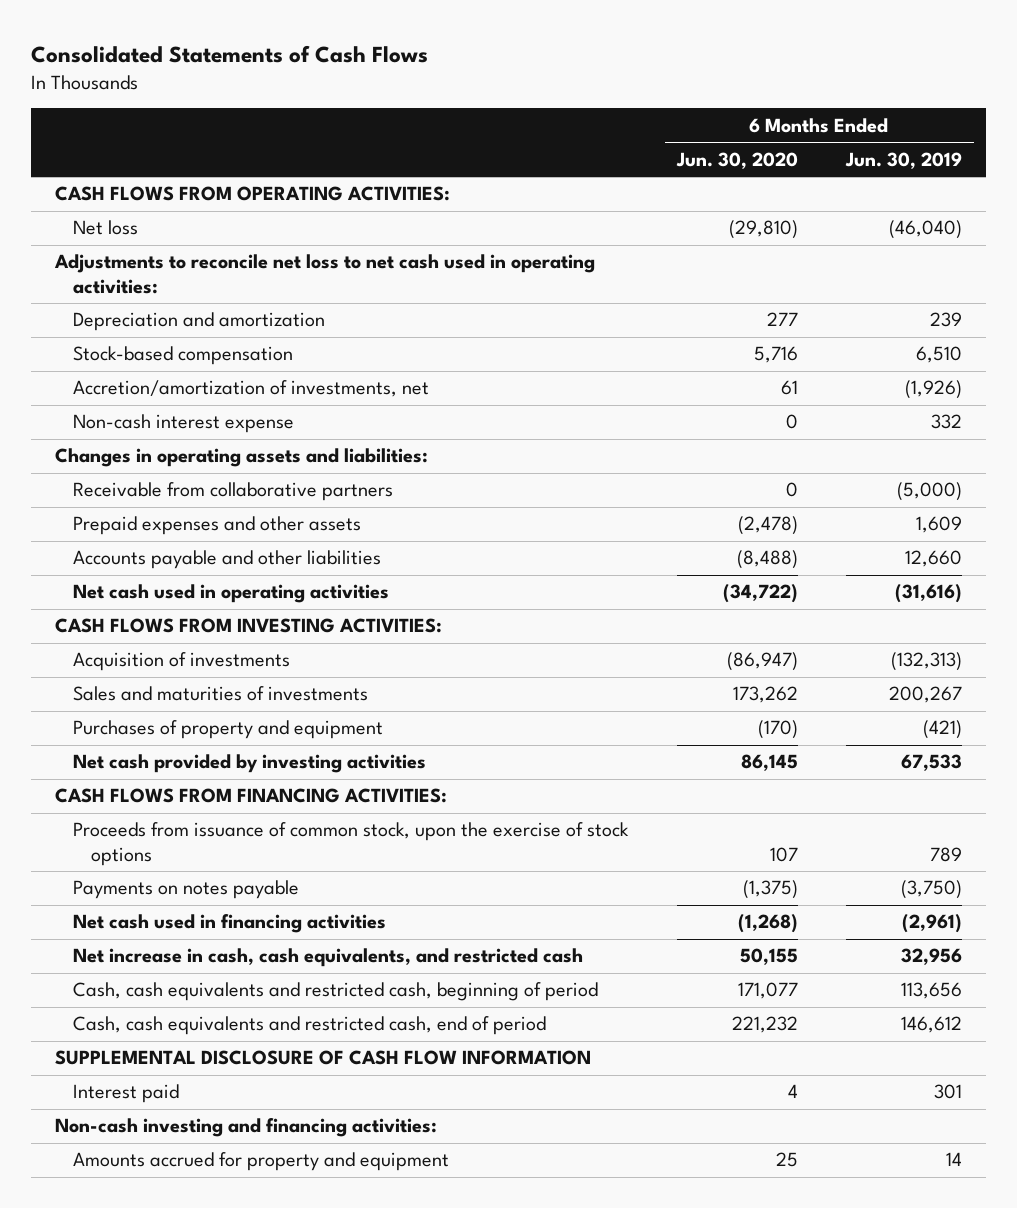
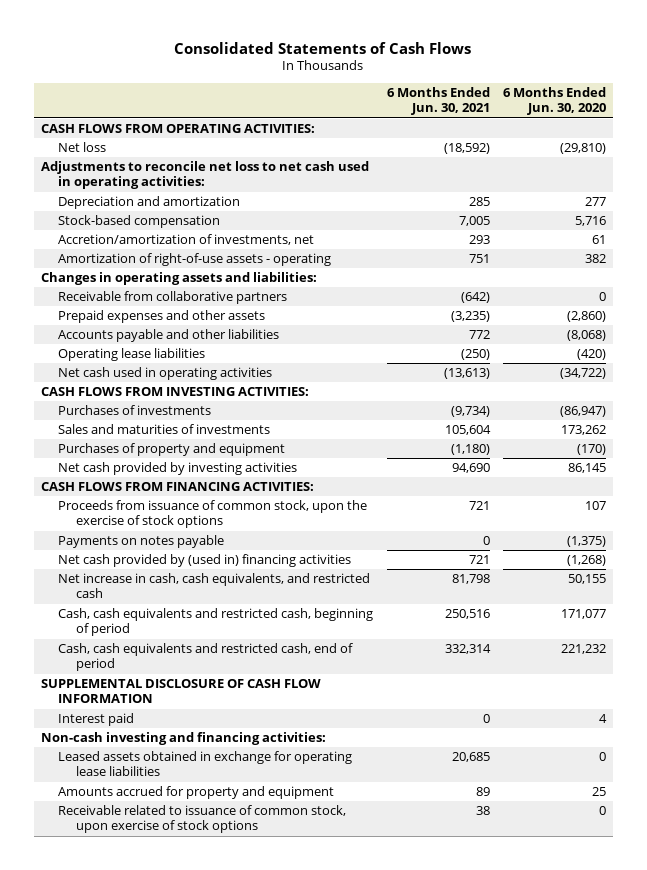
[844,151,962,169] Jun. 30, 2019 -> none
none -> [386,87,490,116] 6 Months Ended Jun. 30, 2021
[73,414,295,434] Non-cash interest expense -> none
none -> [58,253,332,267] Amortization of right-of-use assets - operating
[737,516,798,536] (2,478) -> [567,311,607,323] (2,860)
[736,550,798,570] (8,488) -> [567,330,607,342] (8,068)
none -> [58,348,206,362] Operating lease liabilities
[73,652,291,672] Acquisition of investments -> [58,405,212,416] Purchases of investments
[73,914,387,934] Net cash used in financing activities -> [58,554,352,568] Net cash provided by (used in) financing activities
none -> [58,751,353,777] Leased assets obtained in exchange for operating lease liabilities
none -> [58,805,347,834] Receivable related to issuance of common stock, upon exercise of stock options

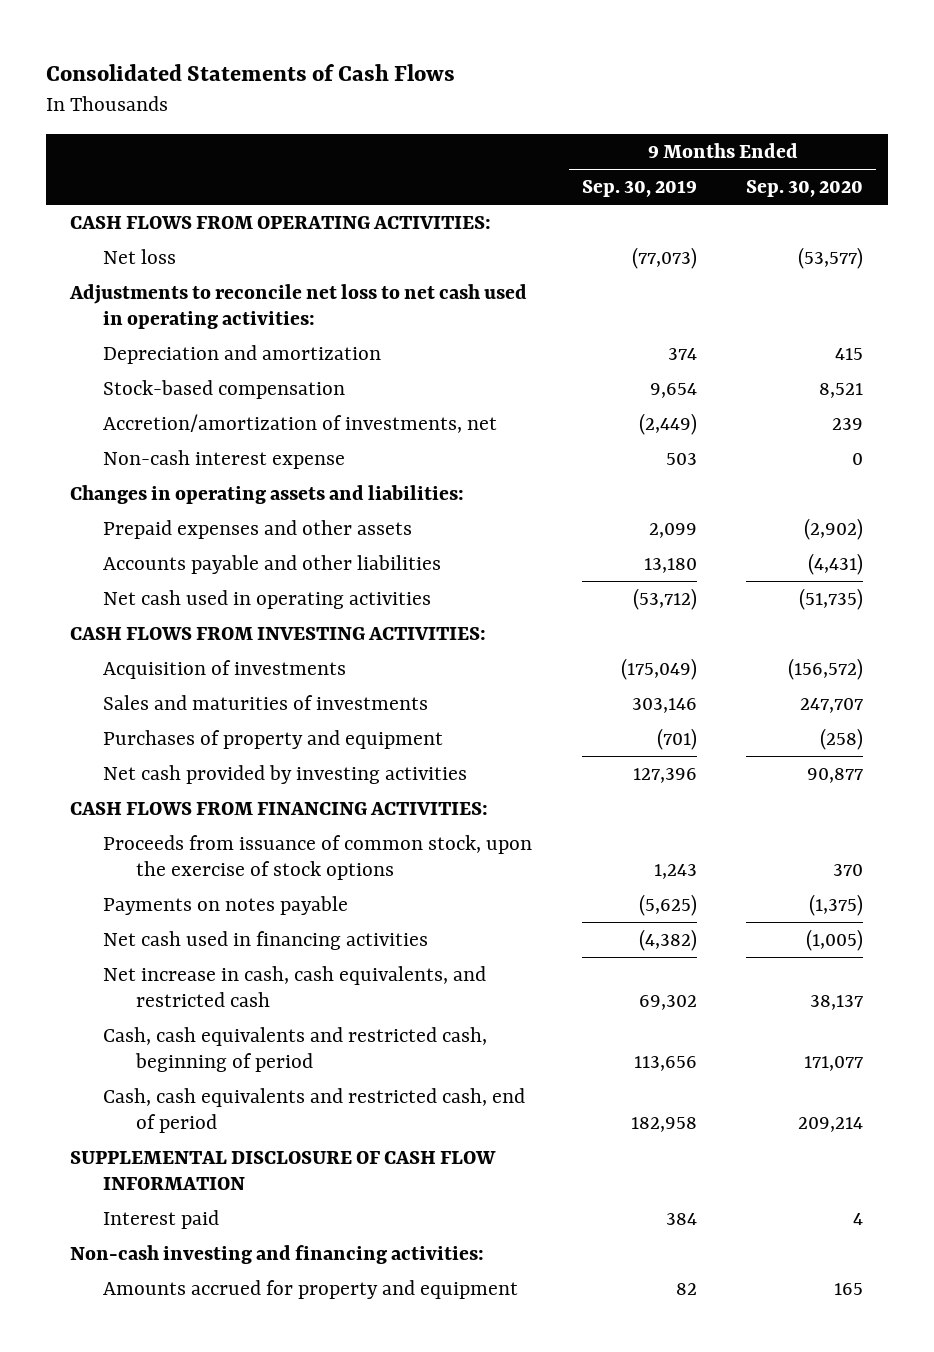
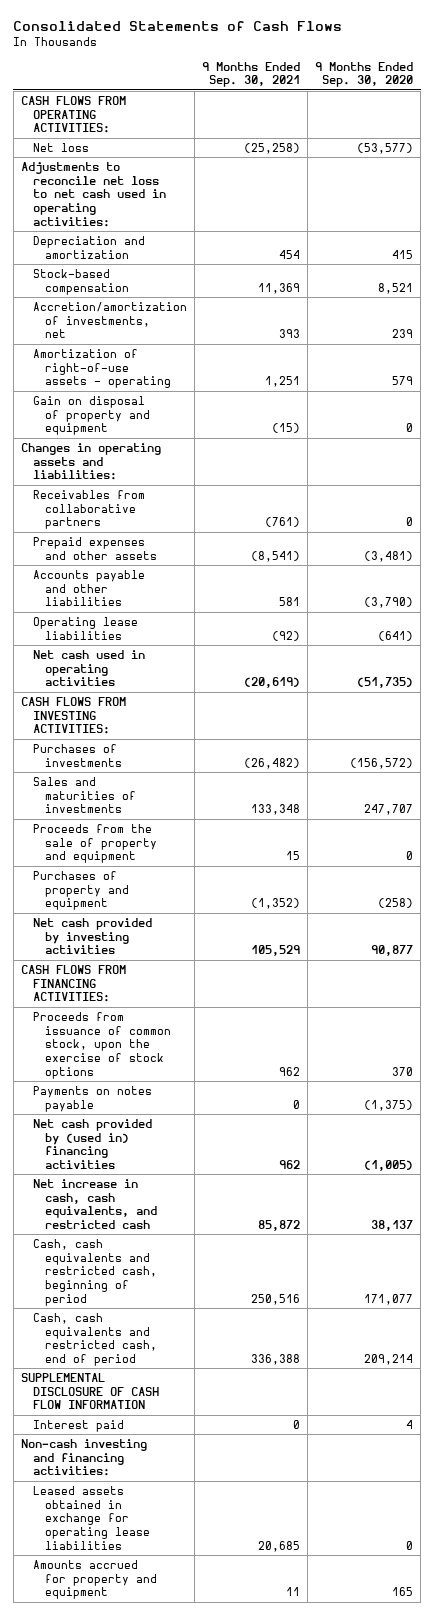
[581,180,697,198] Sep. 30, 2019 -> none
none -> [202,61,301,88] 9 Months Ended Sep. 30, 2021
[103,449,346,469] Non-cash interest expense -> none
none -> [33,348,172,389] Amortization of right-of-use assets - operating
none -> [33,395,151,436] Gain on disposal of property and equipment
none -> [33,489,146,530] Receivables from collaborative partners
[804,517,864,540] (2,902) -> [364,550,414,562] (3,481)
[808,552,864,575] (4,431) -> [364,597,414,609] (3,790)
none -> [33,616,139,640] Operating lease liabilities
[103,659,347,679] Acquisition of investments -> [33,743,123,767] Purchases of investments
none -> [33,823,158,864] Proceeds from the sale of property and equipment
[103,930,429,950] Net cash used in financing activities -> [33,1118,153,1169] Net cash provided by (used in) financing activities
none -> [33,1485,151,1550] Leased assets obtained in exchange for operating lease liabilities

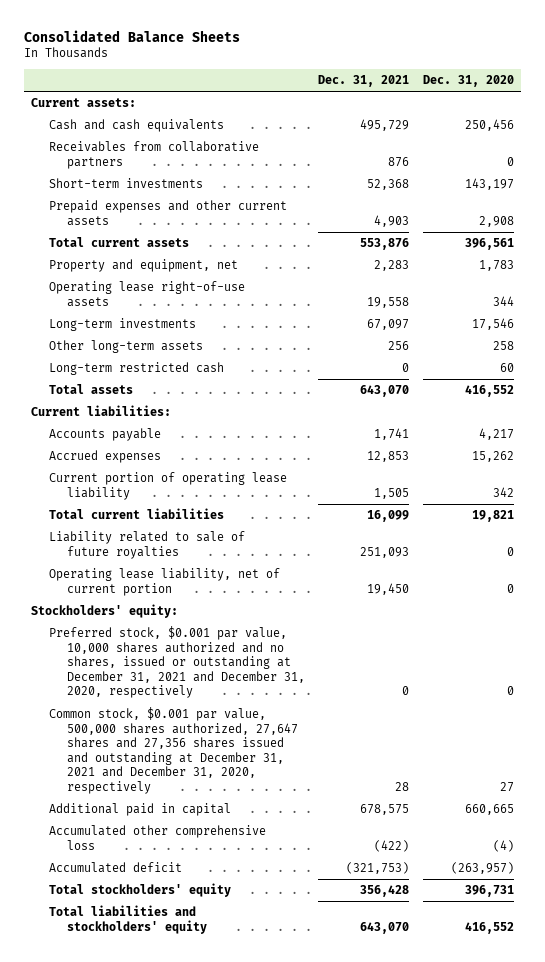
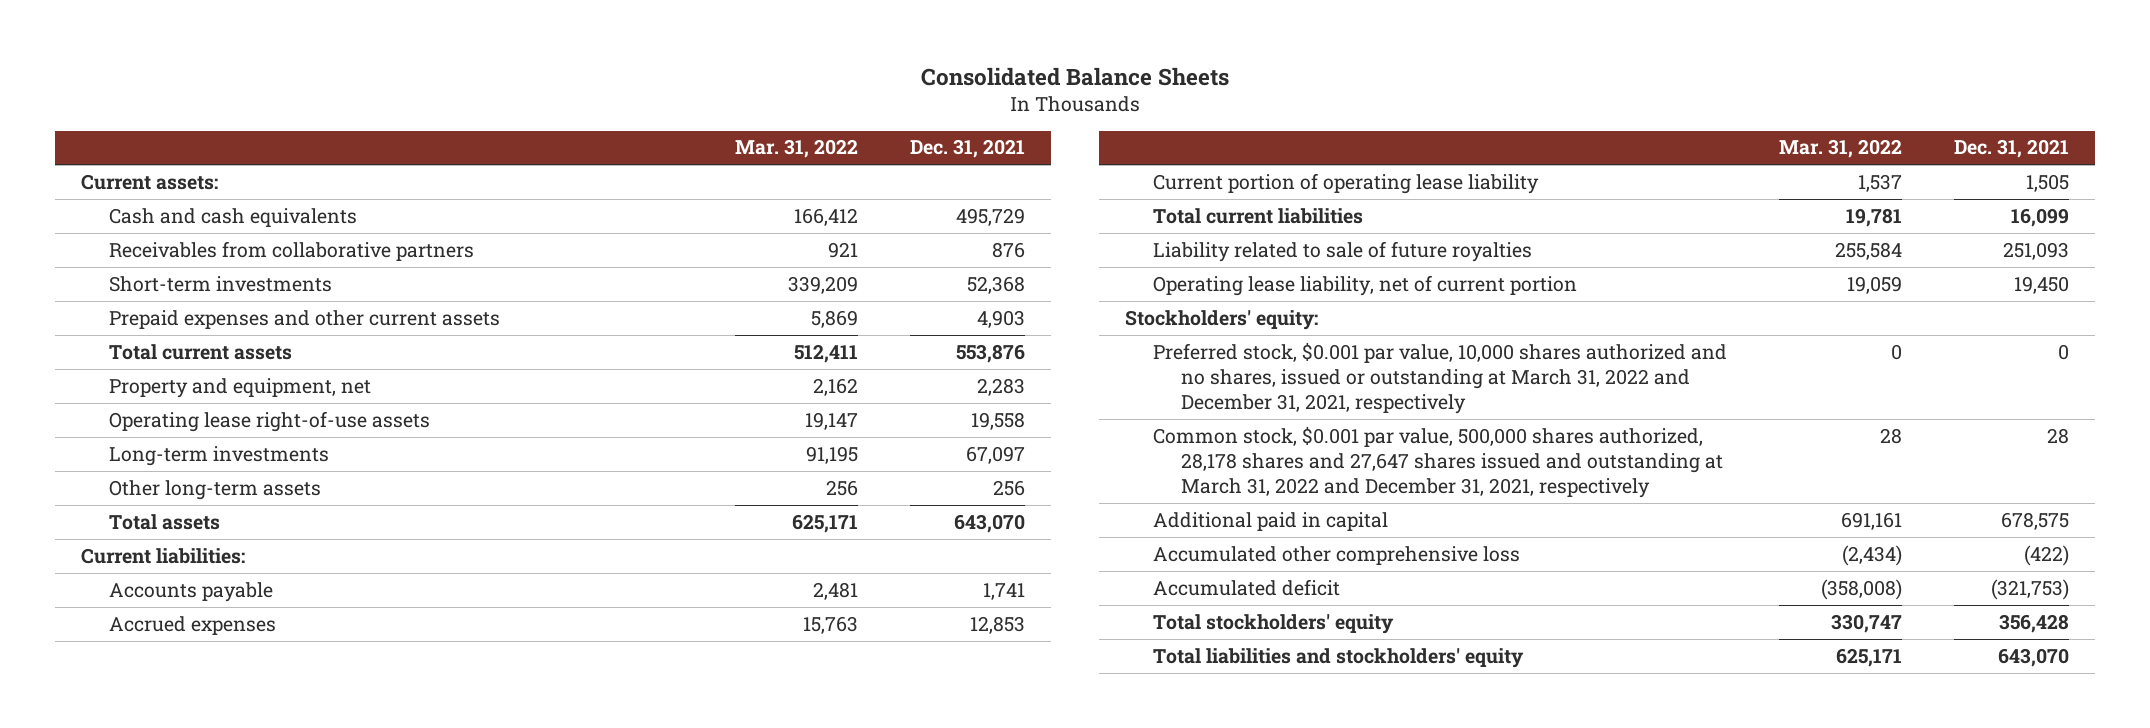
[423,74,515,87] Dec. 31, 2020 -> none
none -> [734,139,858,159] Mar. 31, 2022
[48,362,224,376] Long-term restricted cash -> none
[48,626,305,699] Preferred stock, $0.001 par value, 10,000 shares authorized and no shares, issued or outstanding at December 31, 2021 and December 31, 2020, respectively -> [1153,341,1728,414] Preferred stock, $0.001 par value, 10,000 shares authorized and no shares, issued or outstanding at March 31, 2022 and December 31, 2021, respectively
[48,707,298,795] Common stock, $0.001 par value, 500,000 shares authorized, 27,647 shares and 27,356 shares issued and outstanding at December 31, 2021 and December 31, 2020, respectively -> [1153,425,1724,498] Common stock, $0.001 par value, 500,000 shares authorized, 28,178 shares and 27,647 shares issued and outstanding at March 31, 2022 and December 31, 2021, respectively

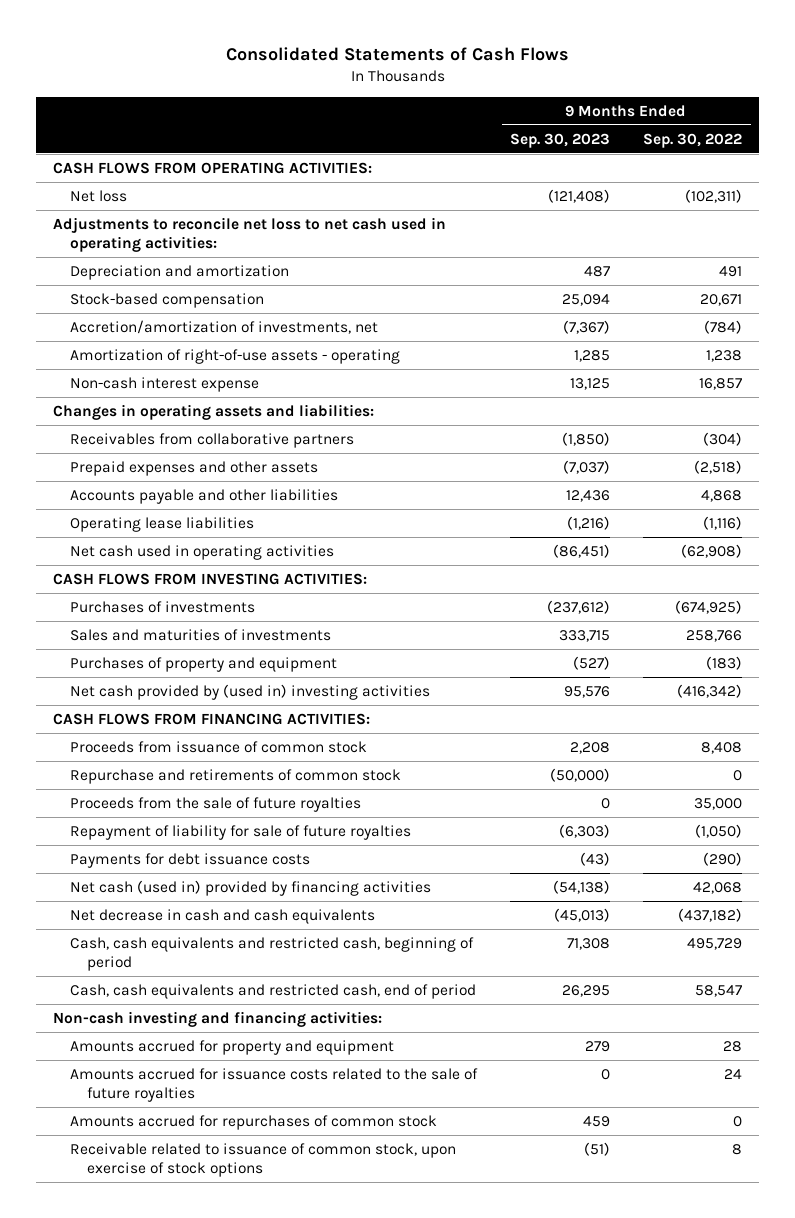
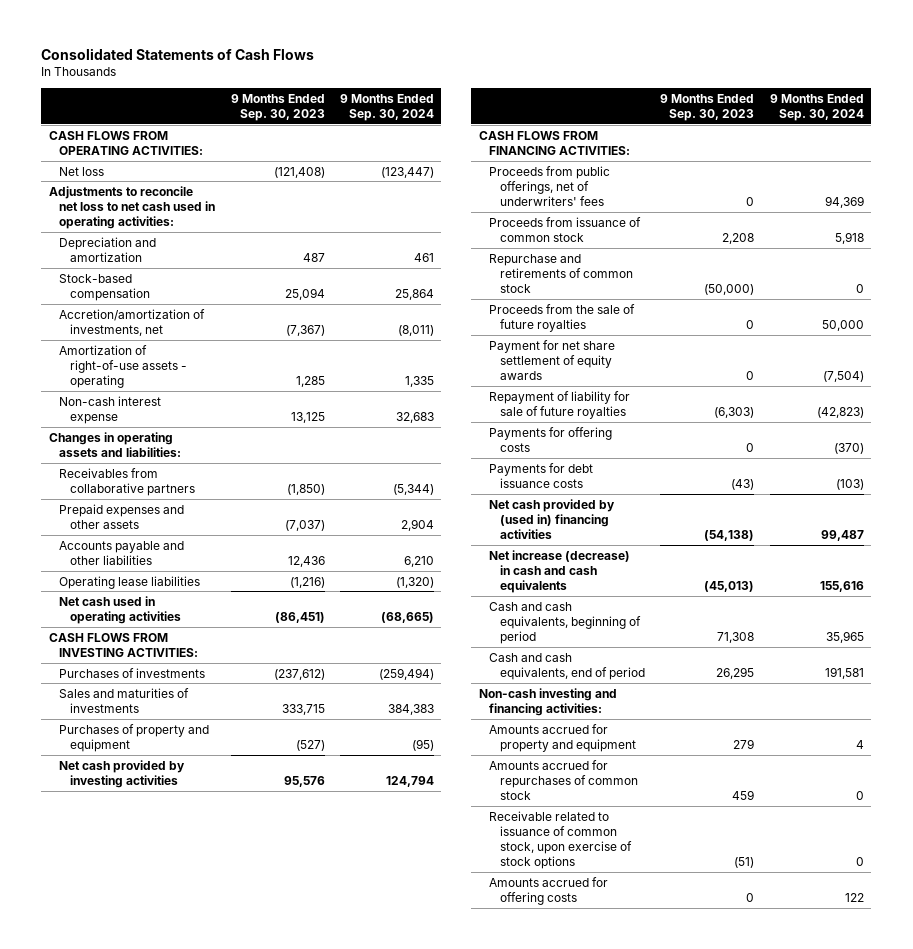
[643,132,743,148] Sep. 30, 2022 -> none
none -> [339,93,434,121] 9 Months Ended Sep. 30, 2024
[69,683,430,700] Net cash provided by (used in) investing activities -> [59,759,186,788] Net cash provided by investing activities
none -> [489,165,611,206] Proceeds from public offerings, net of underwriters' fees
none -> [489,339,616,380] Payment for net share settlement of equity awards
none -> [489,426,613,452] Payments for offering costs
[69,879,431,896] Net cash (used in) provided by financing activities -> [489,498,616,539] Net cash provided by (used in) financing activities
[69,908,375,924] Net decrease in cash and cash equivalents -> [489,549,631,593] Net increase (decrease) in cash and cash equivalents
[69,936,474,972] Cash, cash equivalents and restricted cash, beginning of period -> [489,601,641,644] Cash and cash equivalents, beginning of period
[69,983,476,999] Cash, cash equivalents and restricted cash, end of period -> [489,652,645,680] Cash and cash equivalents, end of period
[69,1067,478,1103] Amounts accrued for issuance costs related to the sale of future royalties -> none
none -> [489,876,609,905] Amounts accrued for offering costs

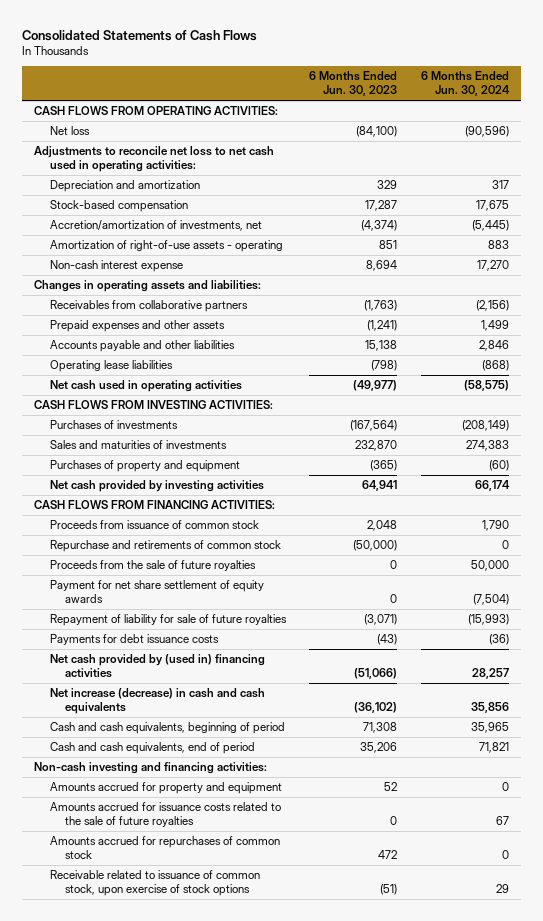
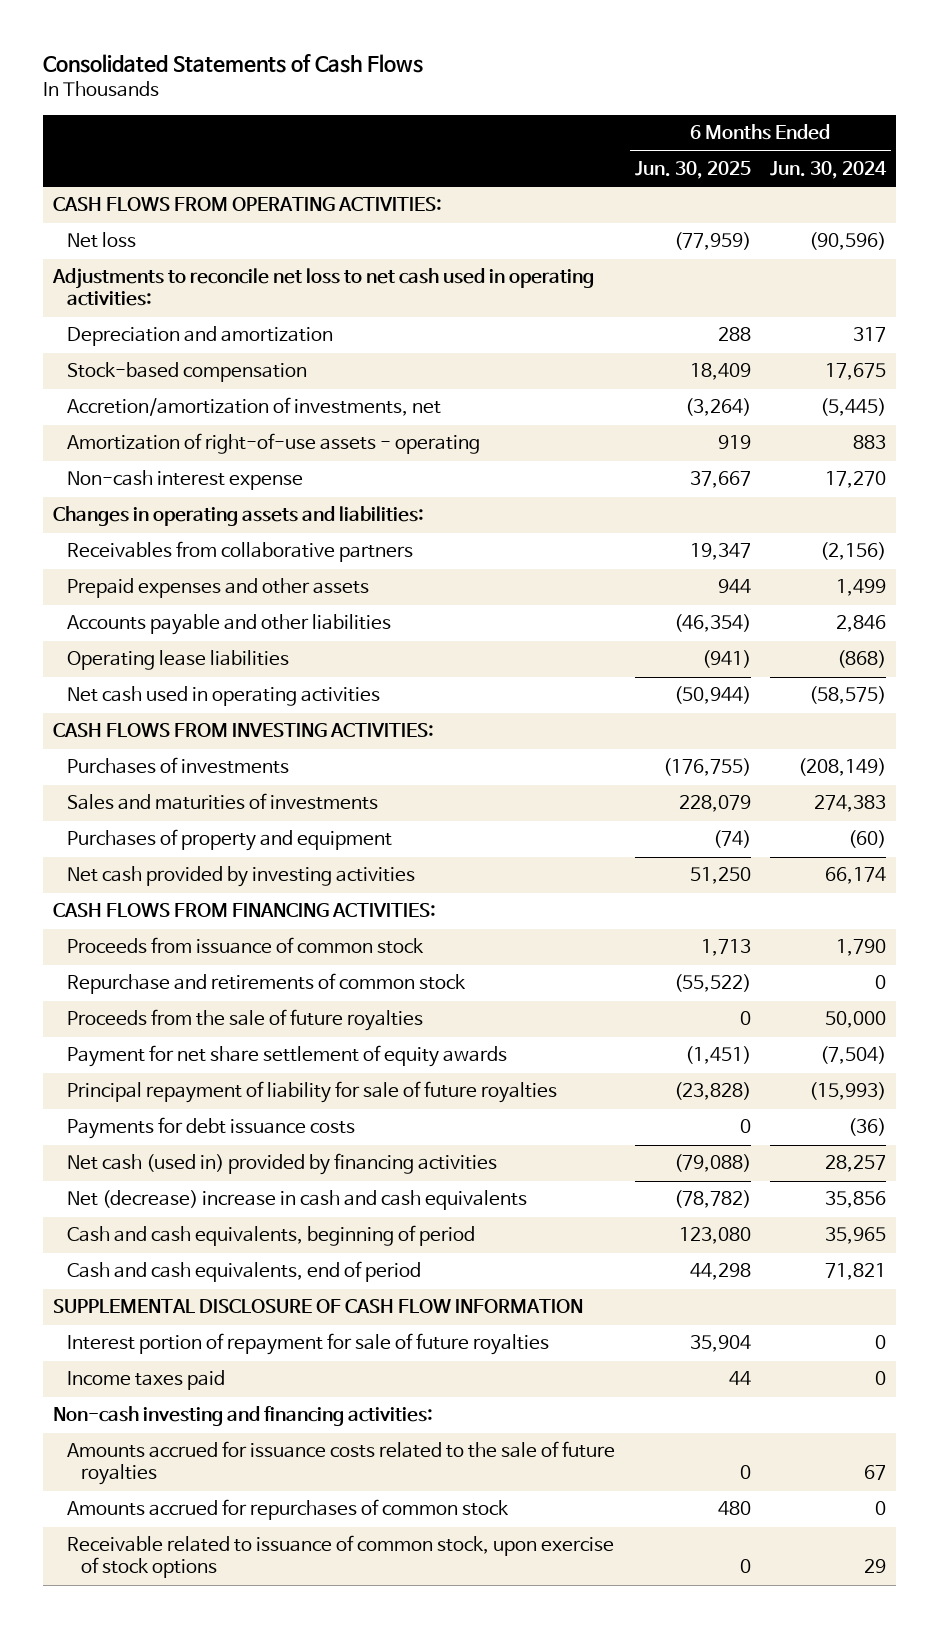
[309,71,398,97] 6 Months Ended Jun. 30, 2023 -> none
none -> [634,160,751,179] Jun. 30, 2025
[49,614,287,627] Repayment of liability for sale of future royalties -> [67,1081,558,1104] Principal repayment of liability for sale of future royalties
[49,654,265,678] Net cash provided by (used in) financing activities -> [67,1153,498,1176] Net cash (used in) provided by financing activities
[49,688,265,714] Net increase (decrease) in cash and cash equivalents -> [67,1190,528,1211] Net (decrease) increase in cash and cash equivalents
none -> [52,1299,583,1314] SUPPLEMENTAL DISCLOSURE OF CASH FLOW INFORMATION
none -> [67,1333,550,1356] Interest portion of repayment for sale of future royalties
none -> [67,1370,226,1391] Income taxes paid
[49,782,282,795] Amounts accrued for property and equipment -> none

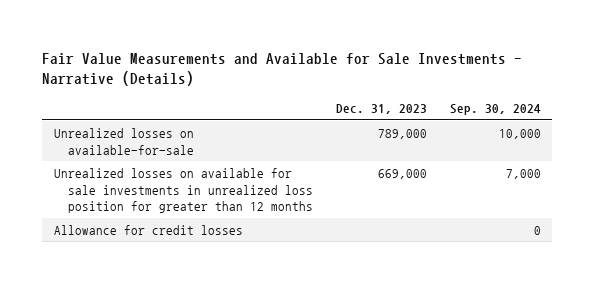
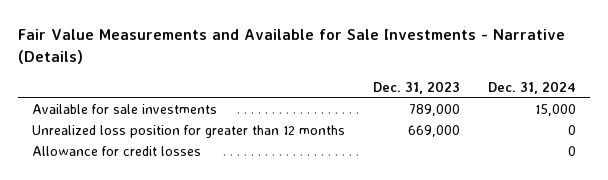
[449,104,541,116] Sep. 30, 2024 -> none
none -> [487,80,576,94] Dec. 31, 2024
[53,127,195,155] Unrealized losses on available-for-sale -> [32,104,218,115] Available for sale investments
[53,167,314,214] Unrealized losses on available for sale investments in unrealized loss position for greater than 12 months -> [32,125,346,139] Unrealized loss position for greater than 12 months

